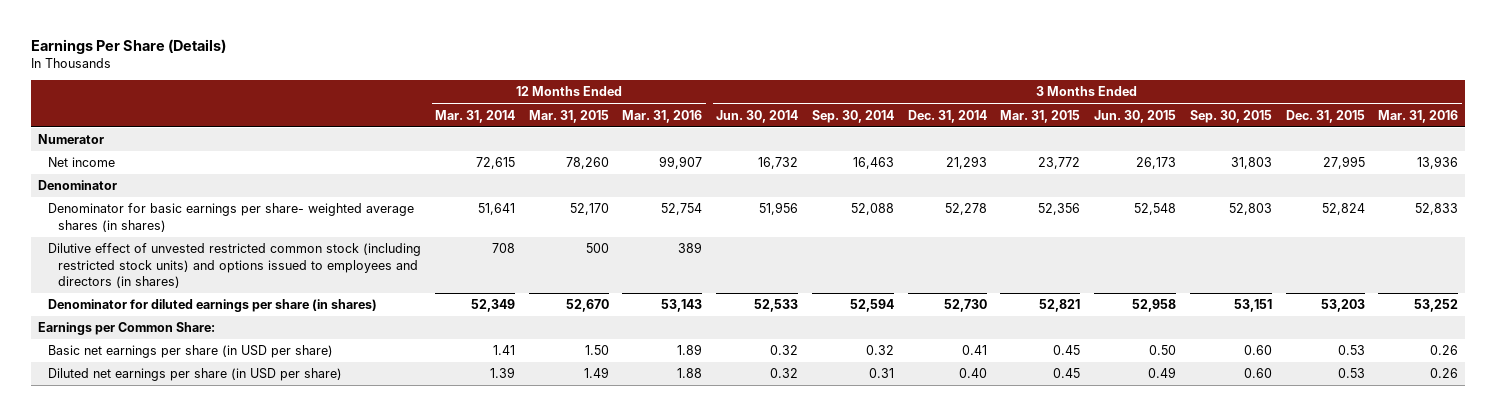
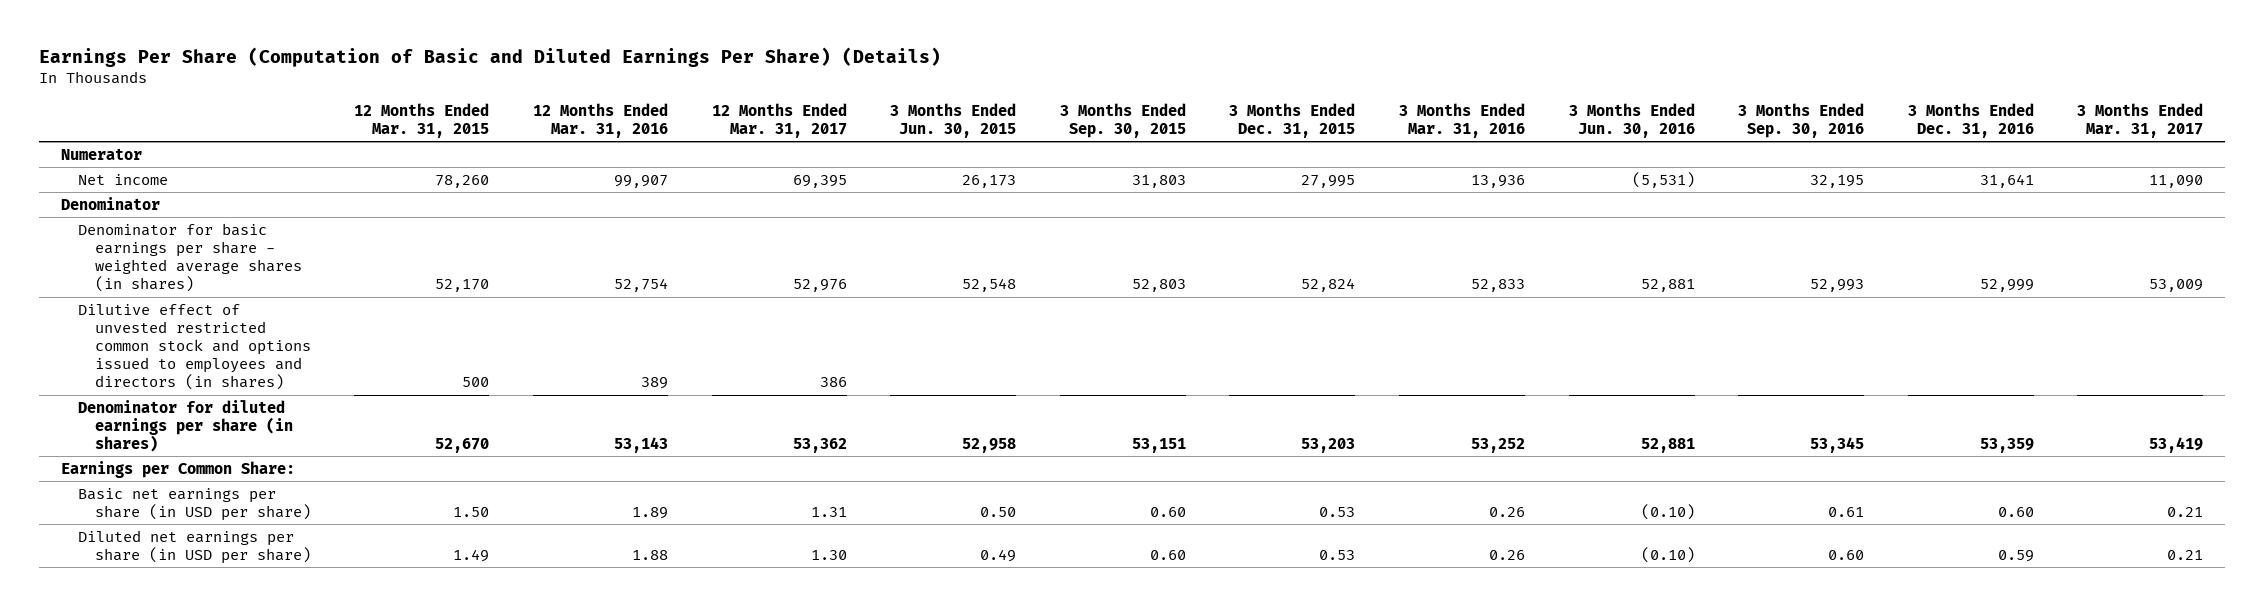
[31,38,227,54] Earnings Per Share (Details) -> [39,46,942,67] Earnings Per Share (Computation of Basic and Diluted Earnings Per Share) (Details)
[434,109,515,123] Mar. 31, 2014 -> none
[716,109,799,123] Jun. 30, 2014 -> none
[811,109,894,123] Sep. 30, 2014 -> none
[907,109,987,123] Dec. 31, 2014 -> none
[1000,109,1081,123] Mar. 31, 2015 -> none
none -> [711,102,847,139] 12 Months Ended Mar. 31, 2017
none -> [1568,102,1695,139] 3 Months Ended Jun. 30, 2016
none -> [1738,102,1865,139] 3 Months Ended Sep. 30, 2016
none -> [1907,102,2034,139] 3 Months Ended Dec. 31, 2016
none -> [2077,102,2204,139] 3 Months Ended Mar. 31, 2017
[48,203,415,232] Denominator for basic earnings per share- weighted average shares (in shares) -> [77,222,302,293] Denominator for basic earnings per share - weighted average shares (in shares)
[48,243,422,288] Dilutive effect of unvested restricted common stock (including restricted stock units) and options issued to employees and directors (in shares) -> [77,303,311,391] Dilutive effect of unvested restricted common stock and options issued to employees and directors (in shares)

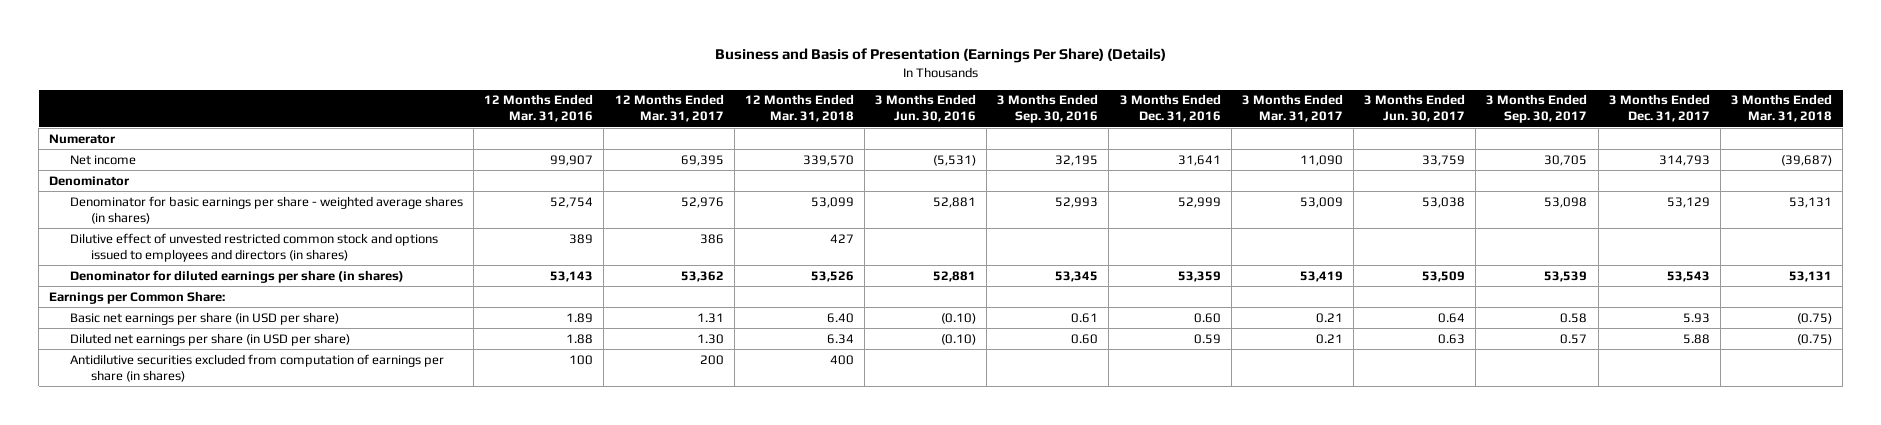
[39,46,942,67] Earnings Per Share (Computation of Basic and Diluted Earnings Per Share) (Details) -> [714,47,1166,63] Business and Basis of Presentation (Earnings Per Share) (Details)
[354,102,490,139] 12 Months Ended Mar. 31, 2015 -> none
[890,102,1017,139] 3 Months Ended Jun. 30, 2015 -> none
[1059,102,1186,139] 3 Months Ended Sep. 30, 2015 -> none
[1229,102,1356,139] 3 Months Ended Dec. 31, 2015 -> none
[1399,102,1526,139] 3 Months Ended Mar. 31, 2016 -> none
none -> [744,94,854,123] 12 Months Ended Mar. 31, 2018
none -> [1364,94,1466,123] 3 Months Ended Jun. 30, 2017
none -> [1486,94,1588,124] 3 Months Ended Sep. 30, 2017
none -> [1608,94,1710,123] 3 Months Ended Dec. 31, 2017
none -> [1730,94,1832,123] 3 Months Ended Mar. 31, 2018
none -> [69,353,444,382] Antidilutive securities excluded from computation of earnings per share (in shares)

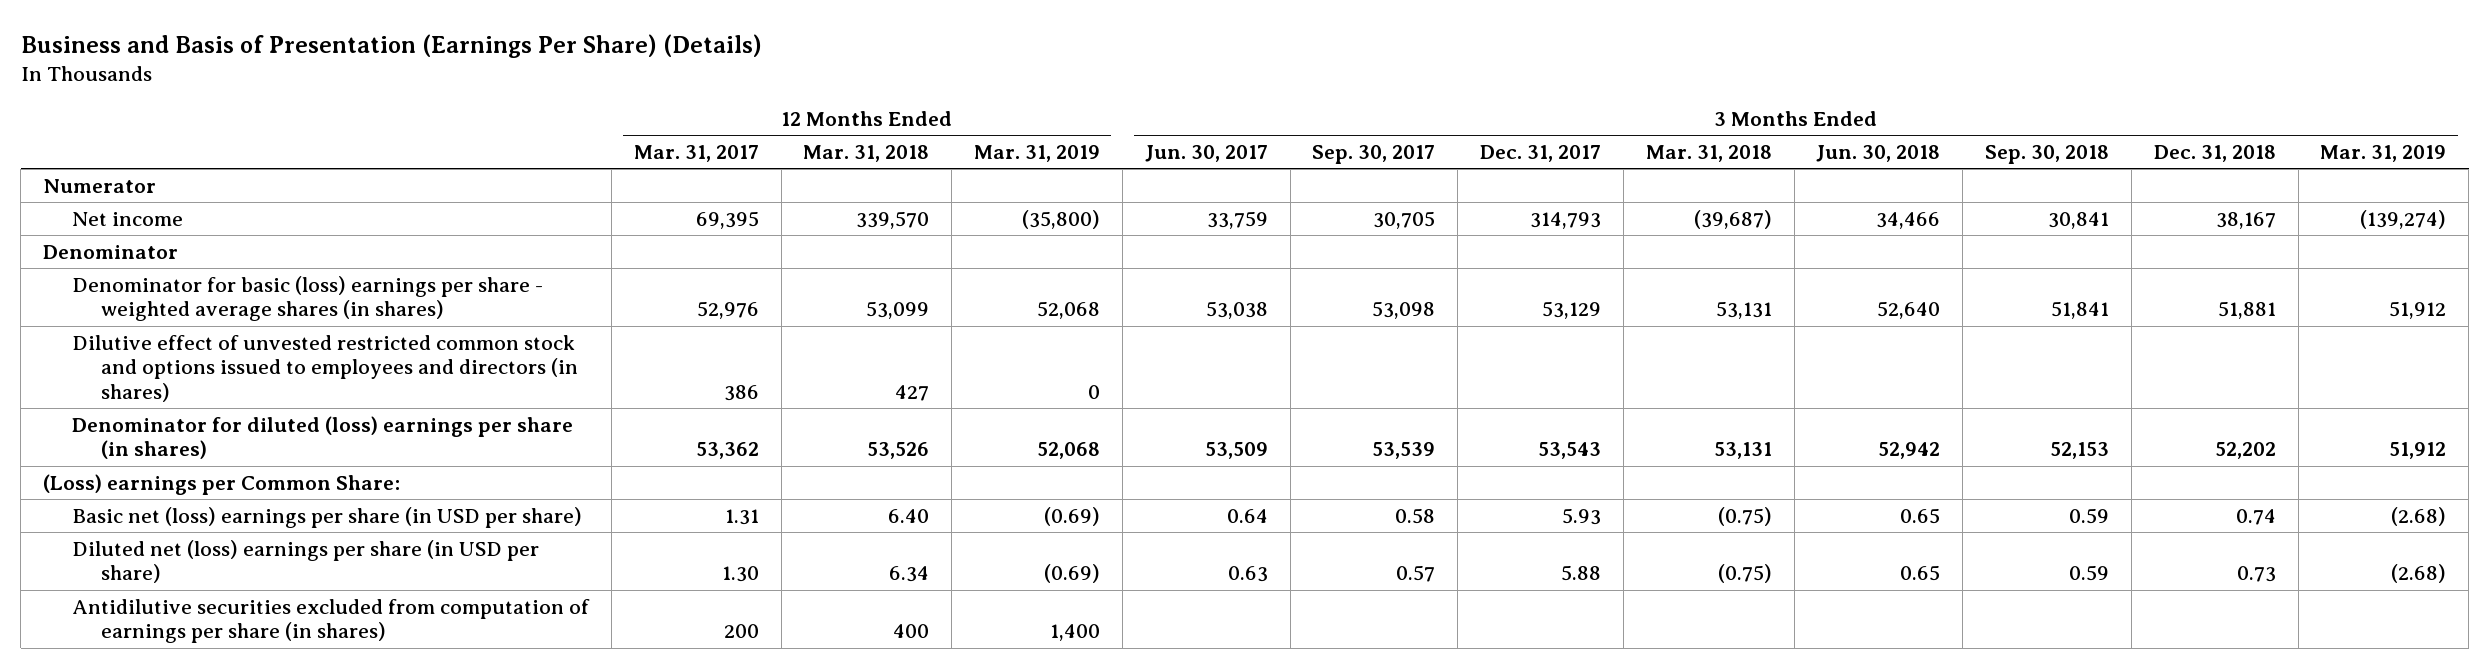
[484,94,594,123] 12 Months Ended Mar. 31, 2016 -> none
[875,94,977,123] 3 Months Ended Jun. 30, 2016 -> none
[997,94,1099,124] 3 Months Ended Sep. 30, 2016 -> none
[1119,94,1221,123] 3 Months Ended Dec. 31, 2016 -> none
[1241,94,1343,123] 3 Months Ended Mar. 31, 2017 -> none
none -> [974,144,1101,162] Mar. 31, 2019
none -> [1816,144,1941,162] Jun. 30, 2018
none -> [1985,144,2110,164] Sep. 30, 2018
none -> [2153,144,2276,162] Dec. 31, 2018
none -> [2320,144,2447,162] Mar. 31, 2019
[69,195,463,224] Denominator for basic earnings per share - weighted average shares (in shares) -> [72,275,544,322] Denominator for basic (loss) earnings per share - weighted average shares (in shares)
[69,269,404,283] Denominator for diluted earnings per share (in shares) -> [72,415,574,460] Denominator for diluted (loss) earnings per share (in shares)
[49,290,226,304] Earnings per Common Share: -> [42,473,400,495] (Loss) earnings per Common Share:
[69,311,339,325] Basic net earnings per share (in USD per share) -> [72,506,583,528] Basic net (loss) earnings per share (in USD per share)
[69,332,350,346] Diluted net earnings per share (in USD per share) -> [72,539,540,584] Diluted net (loss) earnings per share (in USD per share)

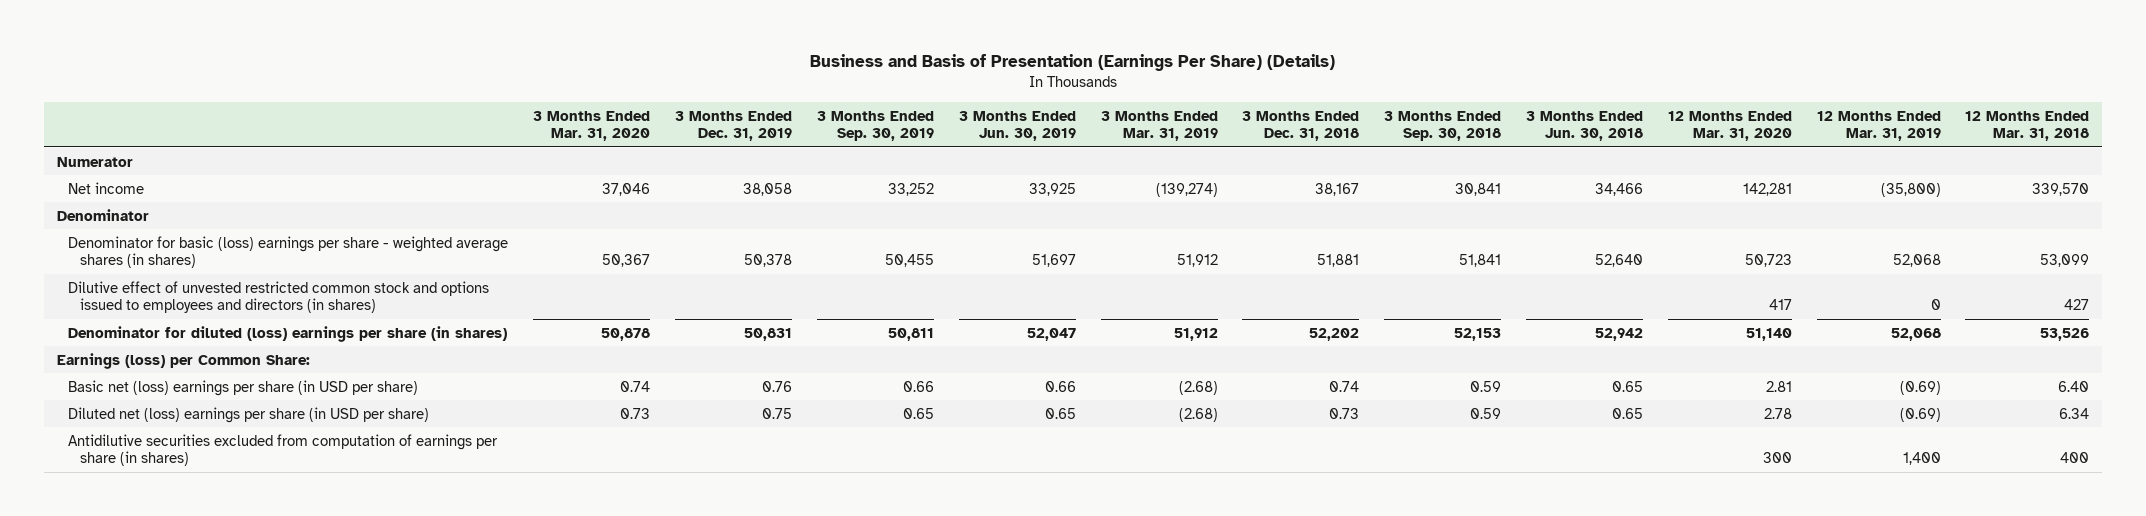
[633,144,759,162] Mar. 31, 2017 -> none
[1144,144,1268,162] Jun. 30, 2017 -> none
[1312,144,1436,164] Sep. 30, 2017 -> none
[1480,144,1602,162] Dec. 31, 2017 -> none
[1645,144,1772,162] Mar. 31, 2018 -> none
none -> [533,110,651,142] 3 Months Ended Mar. 31, 2020
none -> [675,110,793,142] 3 Months Ended Dec. 31, 2019
none -> [816,110,934,142] 3 Months Ended Sep. 30, 2019
none -> [958,110,1076,142] 3 Months Ended Jun. 30, 2019
none -> [1667,110,1792,142] 12 Months Ended Mar. 31, 2020
[42,473,400,495] (Loss) earnings per Common Share: -> [56,352,310,369] Earnings (loss) per Common Share:

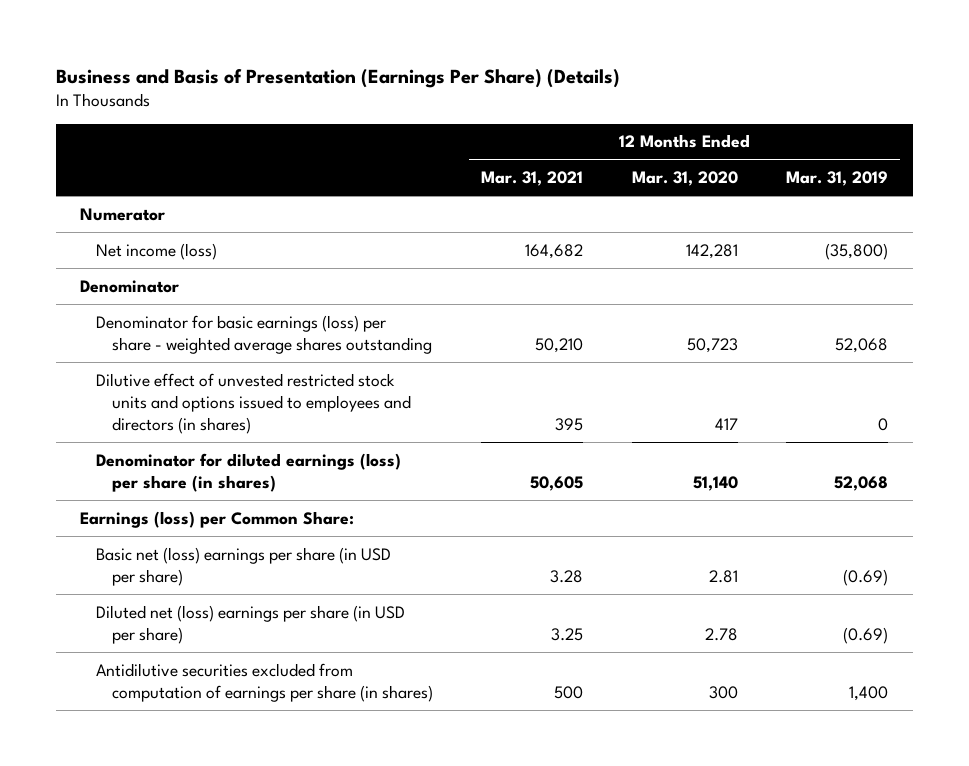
[533,110,651,142] 3 Months Ended Mar. 31, 2020 -> none
[675,110,793,142] 3 Months Ended Dec. 31, 2019 -> none
[816,110,934,142] 3 Months Ended Sep. 30, 2019 -> none
[958,110,1076,142] 3 Months Ended Jun. 30, 2019 -> none
[1100,110,1218,142] 3 Months Ended Mar. 31, 2019 -> none
[1242,110,1360,142] 3 Months Ended Dec. 31, 2018 -> none
[1384,110,1502,142] 3 Months Ended Sep. 30, 2018 -> none
[1525,110,1643,142] 3 Months Ended Jun. 30, 2018 -> none
[1965,110,2090,142] 12 Months Ended Mar. 31, 2018 -> none
none -> [481,171,584,187] Mar. 31, 2021
[68,181,145,194] Net income -> [95,242,217,260] Net income (loss)
[68,235,509,269] Denominator for basic (loss) earnings per share - weighted average shares (in shares) -> [95,314,432,354] Denominator for basic earnings (loss) per share - weighted average shares outstanding
[68,280,490,314] Dilutive effect of unvested restricted common stock and options issued to employees and directors (in shares) -> [95,372,411,435] Dilutive effect of unvested restricted stock units and options issued to employees and directors (in shares)
[68,325,508,342] Denominator for diluted (loss) earnings per share (in shares) -> [95,452,401,492] Denominator for diluted earnings (loss) per share (in shares)

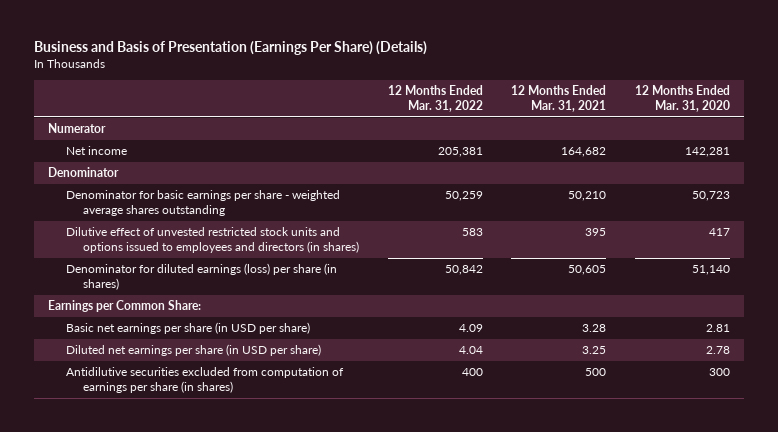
[786,171,889,187] Mar. 31, 2019 -> none
none -> [387,85,483,112] 12 Months Ended Mar. 31, 2022
[95,242,217,260] Net income (loss) -> [65,146,127,156] Net income
[95,314,432,354] Denominator for basic earnings (loss) per share - weighted average shares outstanding -> [65,190,340,216] Denominator for basic earnings per share - weighted average shares outstanding
[80,510,355,528] Earnings (loss) per Common Share: -> [47,300,201,313] Earnings per Common Share:
[95,546,391,586] Basic net (loss) earnings per share (in USD per share) -> [65,322,310,335] Basic net earnings per share (in USD per share)
[95,604,405,644] Diluted net (loss) earnings per share (in USD per share) -> [65,344,321,357] Diluted net earnings per share (in USD per share)

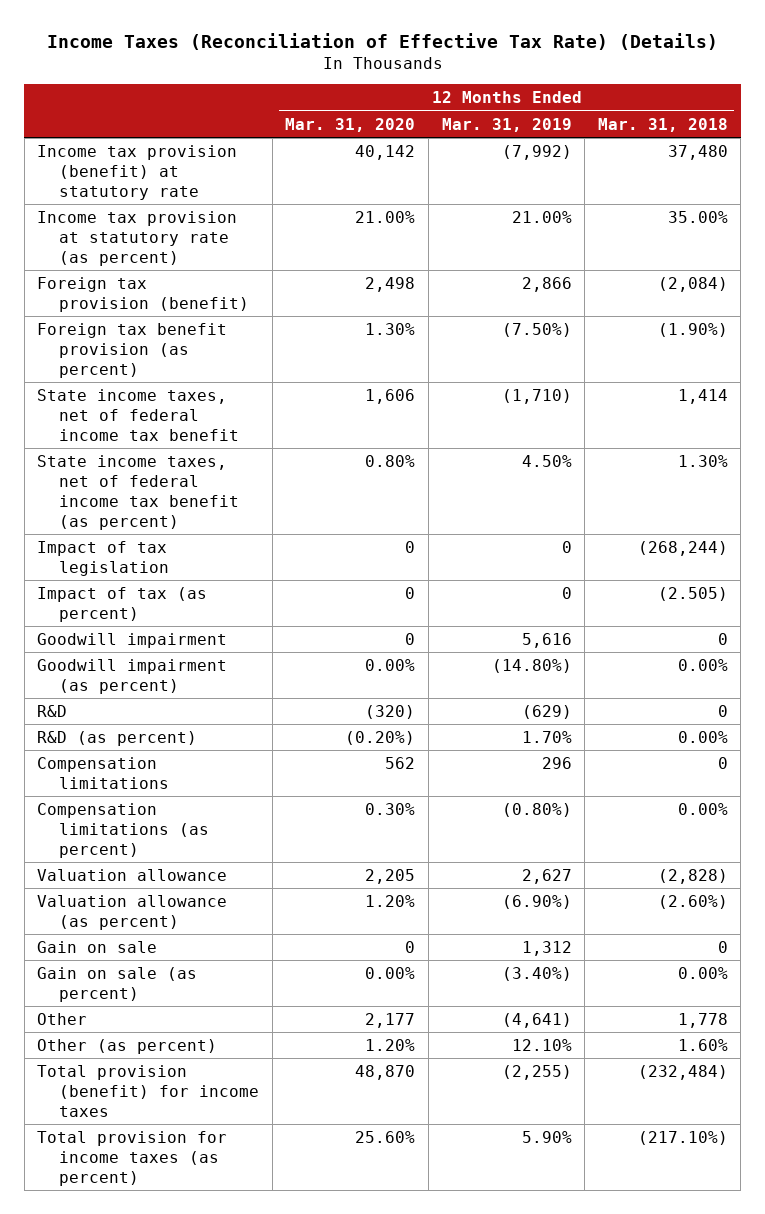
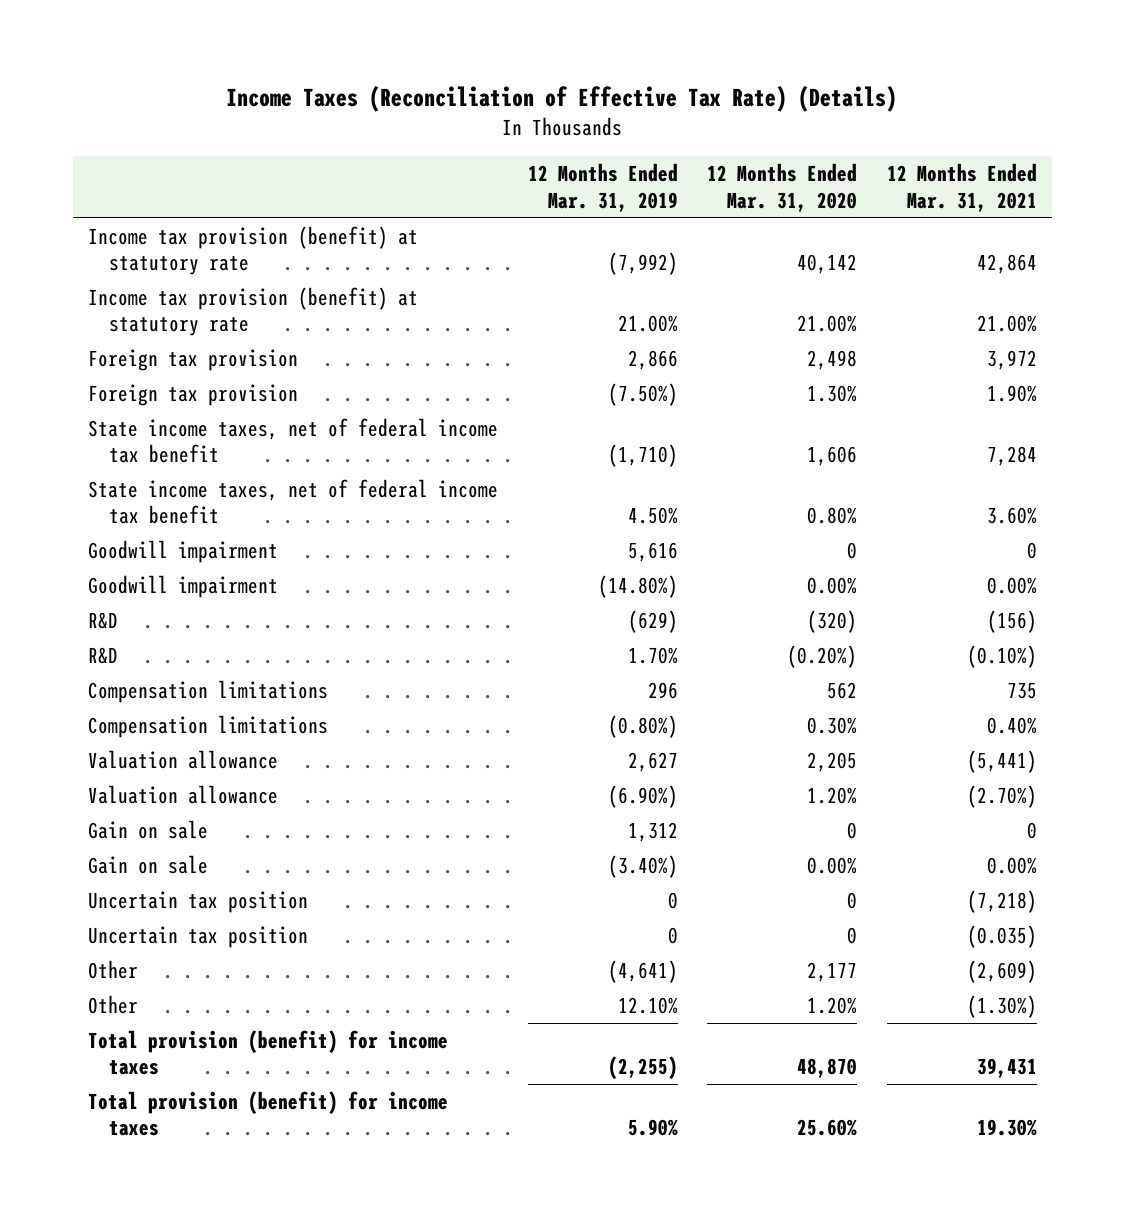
[597,117,728,132] Mar. 31, 2018 -> none
none -> [886,163,1037,212] 12 Months Ended Mar. 31, 2021
[37,210,238,266] Income tax provision at statutory rate (as percent) -> [87,286,418,337] Income tax provision (benefit) at statutory rate
[37,276,250,312] Foreign tax provision (benefit) -> [87,348,298,371] Foreign tax provision
[37,322,228,378] Foreign tax benefit provision (as percent) -> [87,383,298,406] Foreign tax provision
[37,540,170,576] Impact of tax legislation -> none
[37,586,208,622] Impact of tax (as percent) -> none
[37,454,240,530] State income taxes, net of federal income tax benefit (as percent) -> [87,478,498,525] State income taxes, net of federal income tax benefit
[37,658,228,694] Goodwill impairment (as percent) -> [87,574,278,598] Goodwill impairment
[37,730,198,746] R&D (as percent) -> [87,646,118,664] R&D
[37,802,210,858] Compensation limitations (as percent) -> [87,714,328,738] Compensation limitations
[37,894,228,930] Valuation allowance (as percent) -> [87,784,278,804] Valuation allowance
[37,966,198,1002] Gain on sale (as percent) -> [87,854,208,874] Gain on sale
none -> [87,890,308,913] Uncertain tax position
none -> [87,925,308,948] Uncertain tax position
[37,1038,218,1054] Other (as percent) -> [87,994,138,1014] Other
[37,1130,228,1186] Total provision for income taxes (as percent) -> [87,1090,448,1137] Total provision (benefit) for income taxes

